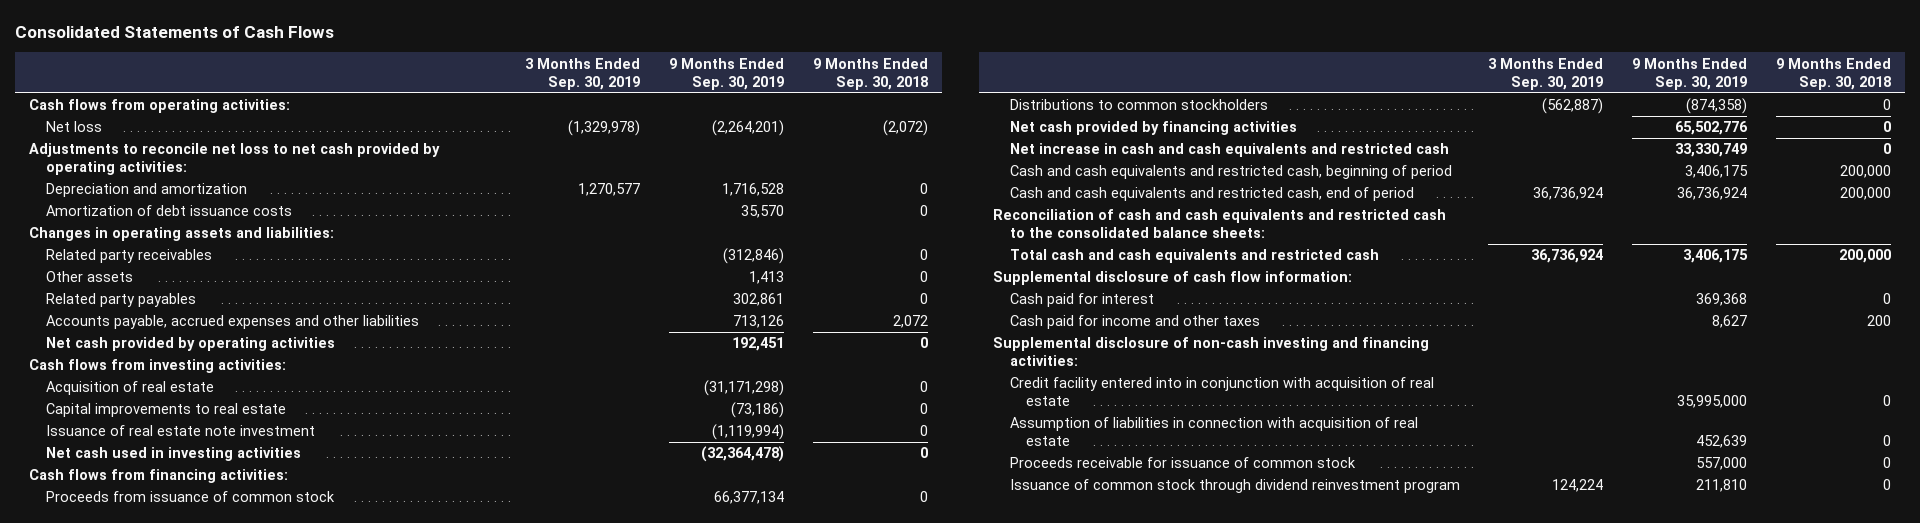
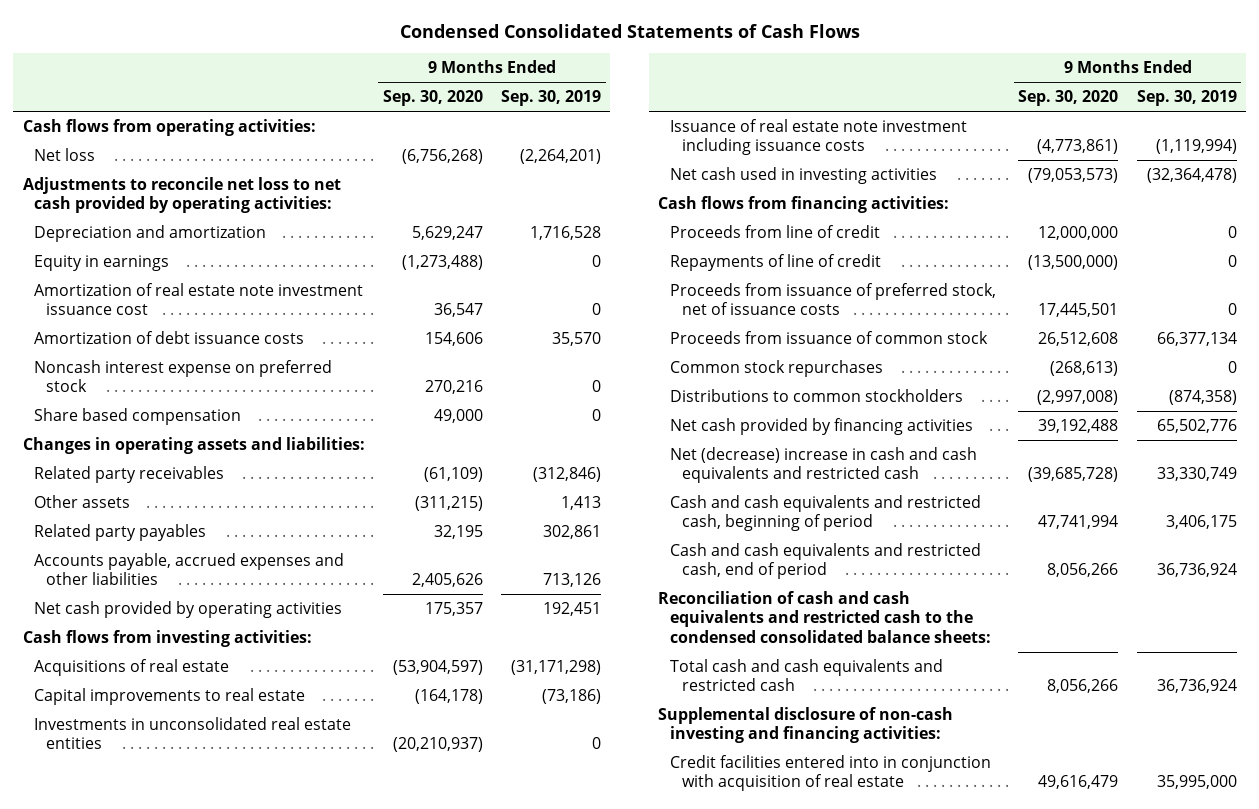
[15,25,335,38] Consolidated Statements of Cash Flows -> [399,23,860,38] Condensed Consolidated Statements of Cash Flows
[524,57,640,90] 3 Months Ended Sep. 30, 2019 -> none
[812,57,928,90] 9 Months Ended Sep. 30, 2018 -> none
none -> [382,90,483,107] Sep. 30, 2020
none -> [34,255,170,272] Equity in earnings
none -> [34,283,364,316] Amortization of real estate note investment issuance cost
none -> [34,360,333,393] Noncash interest expense on preferred stock
none -> [34,408,242,426] Share based compensation
[46,381,215,396] Acquisition of real estate -> [34,659,230,677] Acquisitions of real estate
none -> [34,717,352,750] Investments in unconsolidated real estate entities
[46,425,316,437] Issuance of real estate note investment -> [670,119,968,156] Issuance of real estate note investment including issuance costs
none -> [670,225,881,239] Proceeds from line of credit
none -> [670,254,882,272] Repayments of line of credit
none -> [670,283,997,316] Proceeds from issuance of preferred stock, net of issuance costs
none -> [670,360,884,378] Common stock repurchases
[1009,143,1449,158] Net increase in cash and cash equivalents and restricted cash -> [670,447,978,484] Net (decrease) increase in cash and cash equivalents and restricted cash
[992,271,1352,286] Supplemental disclosure of cash flow information: -> none
[1009,293,1154,308] Cash paid for interest -> none
[1009,315,1260,330] Cash paid for income and other taxes -> none
[992,209,1446,239] Reconciliation of cash and cash equivalents and restricted cash to the consolidated balance sheets: -> [658,591,992,643] Reconciliation of cash and cash equivalents and restricted cash to the condensed consolidated balance sheets:
[1683,249,1749,264] 3,406,175 -> [1156,679,1237,694] 36,736,924
[1009,417,1418,447] Assumption of liabilities in connection with acquisition of real estate -> none
[1009,457,1356,469] Proceeds receivable for issuance of common stock -> none
[1009,479,1460,494] Issuance of common stock through dividend reinvestment program -> none
[1009,377,1434,407] Credit facility entered into in conjunction with acquisition of real estate -> [670,755,992,792] Credit facilities entered into in conjunction with acquisition of real estate

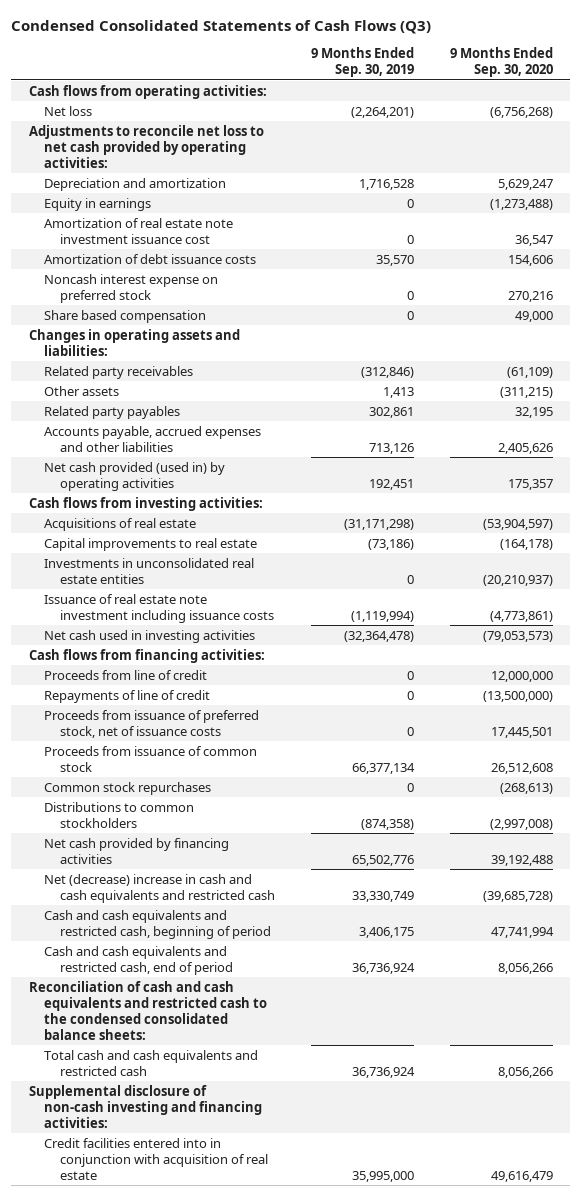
[399,23,860,38] Condensed Consolidated Statements of Cash Flows -> [10,19,431,34] Condensed Consolidated Statements of Cash Flows (Q3)
[34,601,343,619] Net cash provided by operating activities -> [44,461,226,491] Net cash provided (used in) by operating activities

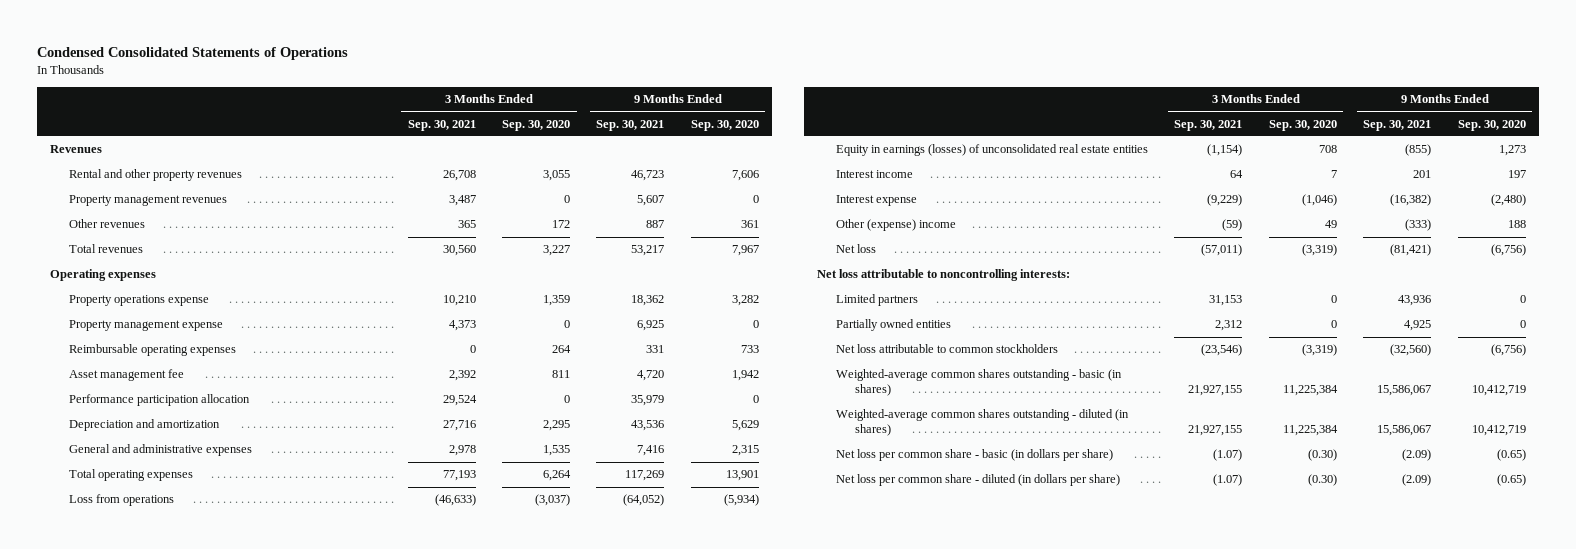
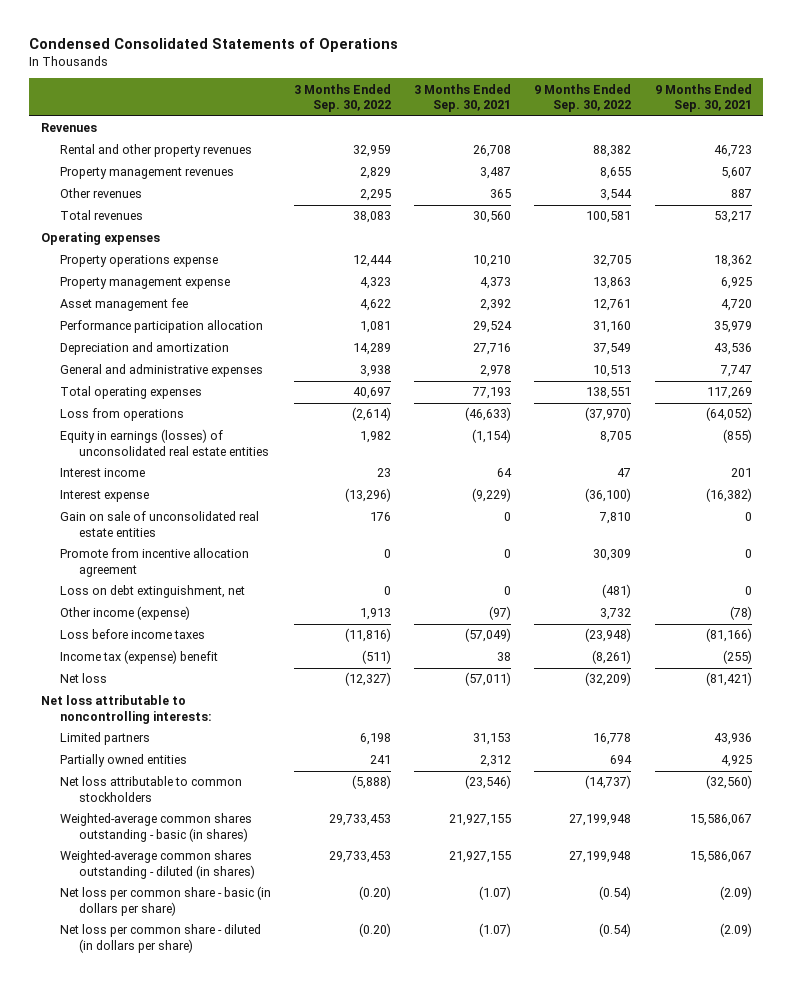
[501,119,570,131] Sep. 30, 2020 -> none
[690,119,759,131] Sep. 30, 2020 -> none
none -> [293,83,391,113] 3 Months Ended Sep. 30, 2022
none -> [534,83,632,113] 9 Months Ended Sep. 30, 2022
[69,344,237,357] Reimbursable operating expenses -> none
[637,445,665,457] 7,416 -> [719,365,752,378] 7,747
none -> [59,511,259,537] Gain on sale of unconsolidated real estate entities
none -> [59,548,249,577] Promote from incentive allocation agreement
none -> [59,585,245,599] Loss on debt extinguishment, net
[836,219,957,232] Other (expense) income -> [59,606,190,621] Other income (expense)
[1222,219,1243,232] (59) -> [489,606,512,621] (97)
[1405,219,1432,232] (333) -> [729,606,752,621] (78)
none -> [59,629,205,640] Loss before income taxes
none -> [59,650,218,665] Income tax (expense) benefit

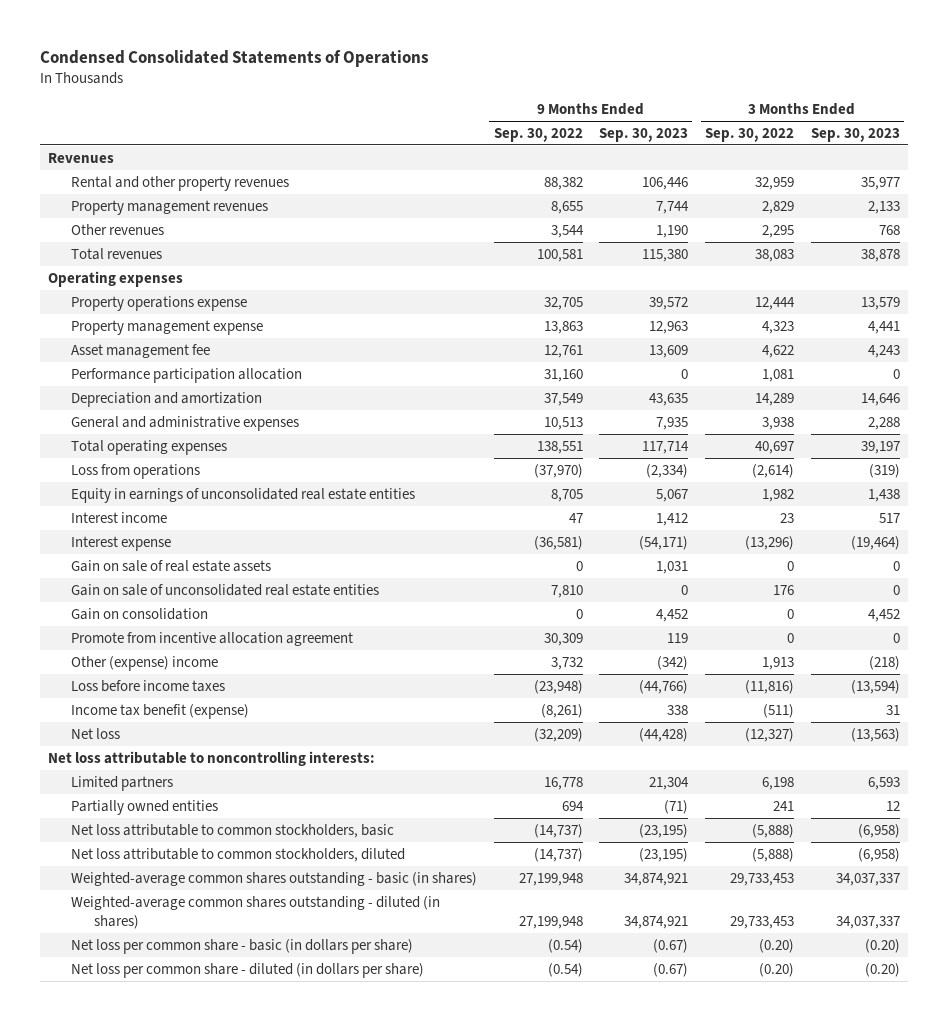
[414,83,512,113] 3 Months Ended Sep. 30, 2021 -> none
[654,83,752,113] 9 Months Ended Sep. 30, 2021 -> none
none -> [599,127,689,142] Sep. 30, 2023
none -> [810,127,900,142] Sep. 30, 2023
[59,429,269,456] Equity in earnings (losses) of unconsolidated real estate entities -> [70,487,415,503] Equity in earnings of unconsolidated real estate entities
[585,488,632,503] (36,100) -> [533,535,583,550] (36,581)
none -> [70,559,271,572] Gain on sale of real estate assets
none -> [70,607,208,620] Gain on consolidation
[59,585,245,599] Loss on debt extinguishment, net -> none
[59,606,190,621] Other income (expense) -> [70,655,218,671] Other (expense) income
[59,650,218,665] Income tax (expense) benefit -> [70,703,249,719] Income tax benefit (expense)
[59,776,242,802] Net loss attributable to common stockholders -> [70,823,394,838] Net loss attributable to common stockholders, basic
none -> [70,847,405,862] Net loss attributable to common stockholders, diluted

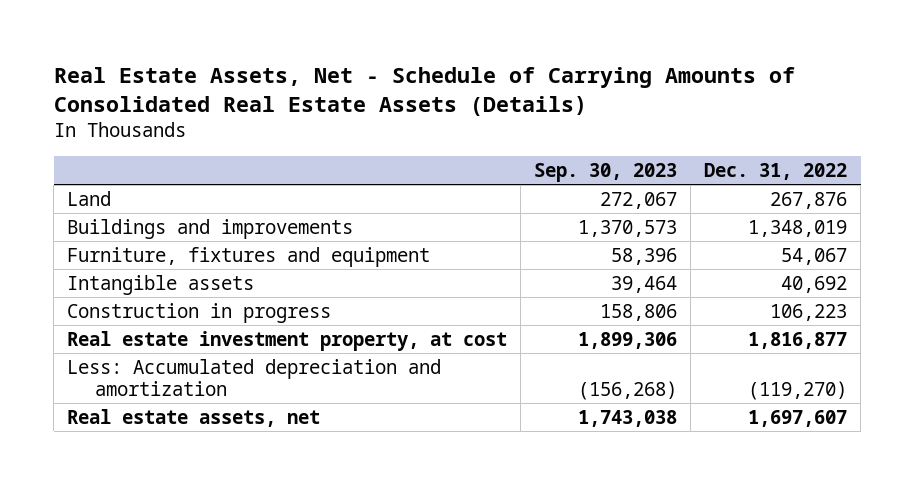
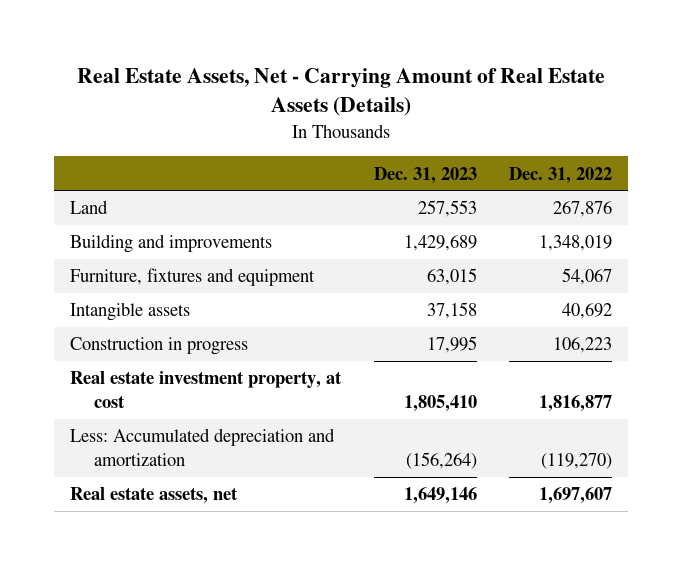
[53,66,795,117] Real Estate Assets, Net - Schedule of Carrying Amounts of Consolidated Real Estate Assets (Details) -> [77,68,606,117] Real Estate Assets, Net - Carrying Amount of Real Estate Assets (Details)
[534,162,678,182] Sep. 30, 2023 -> none
none -> [373,166,477,184] Dec. 31, 2023
[67,218,354,239] Buildings and improvements -> [70,234,273,254] Building and improvements

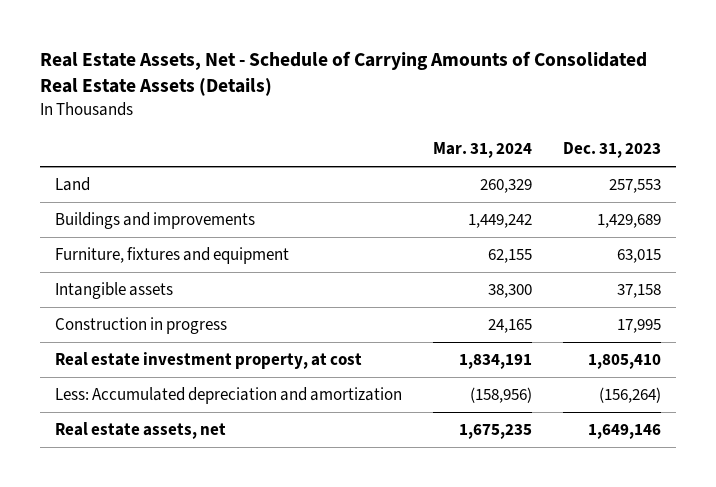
[77,68,606,117] Real Estate Assets, Net - Carrying Amount of Real Estate Assets (Details) -> [39,51,647,97] Real Estate Assets, Net - Schedule of Carrying Amounts of Consolidated Real Estate Assets (Details)
[508,166,612,184] Dec. 31, 2022 -> none
none -> [432,142,532,159] Mar. 31, 2024
[70,234,273,254] Building and improvements -> [55,211,256,229] Buildings and improvements

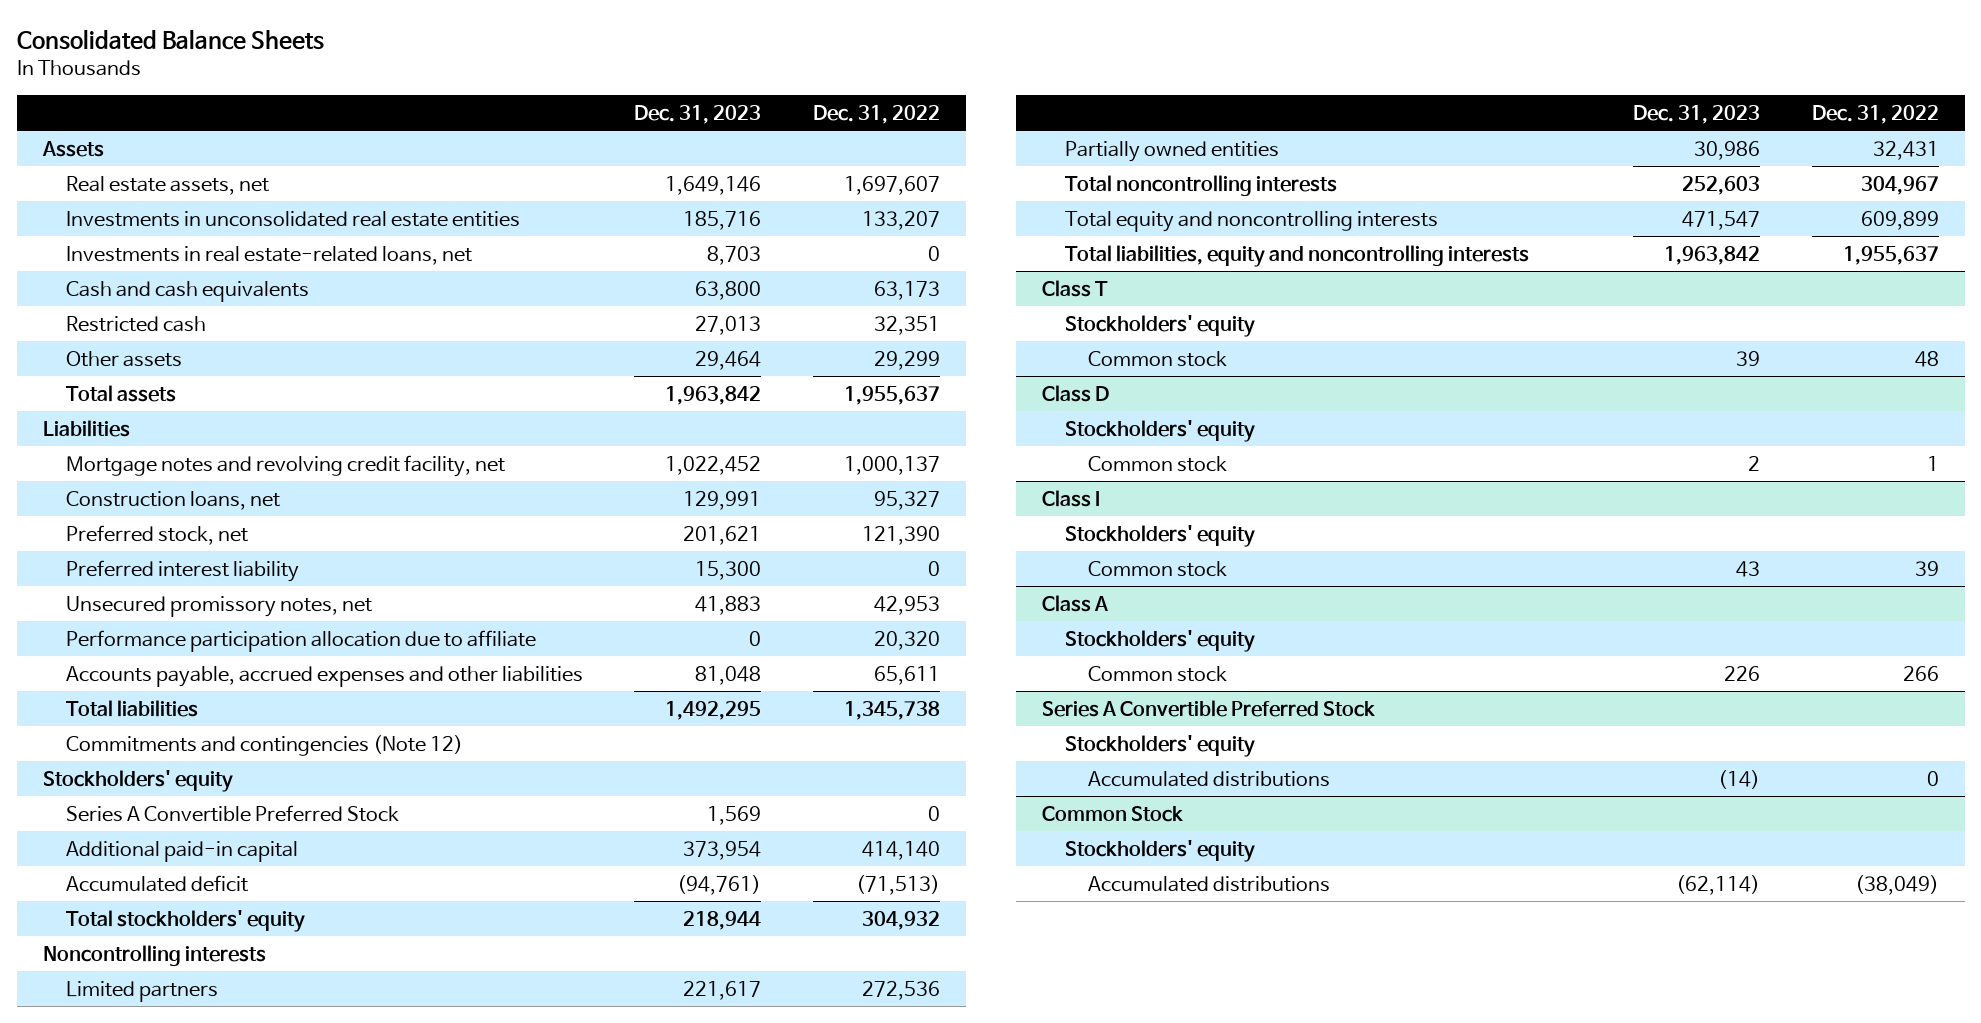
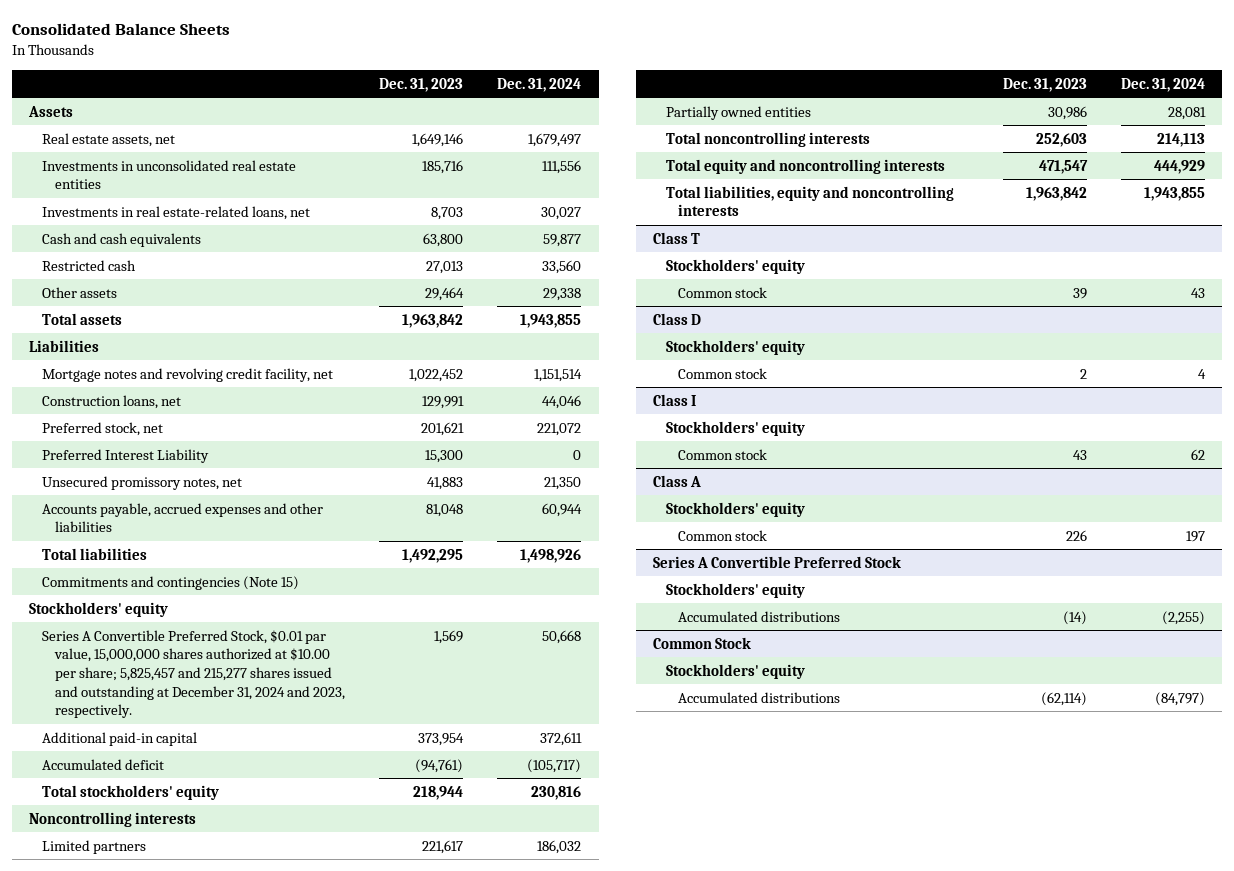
[812,104,940,124] Dec. 31, 2022 -> none
none -> [497,77,582,92] Dec. 31, 2024
[65,559,299,582] Preferred interest liability -> [41,448,209,463] Preferred Interest Liability
[65,629,536,652] Performance participation allocation due to affiliate -> none
[65,734,463,756] Commitments and contingencies (Note 12) -> [41,575,299,590] Commitments and contingencies (Note 15)
[65,804,399,822] Series A Convertible Preferred Stock -> [41,629,345,719] Series A Convertible Preferred Stock, $0.01 par value, 15,000,000 shares authorized at $10.00 per share; 5,825,457 and 215,277 shares issued and outstanding at December 31, 2024 and 2023, respectively.

